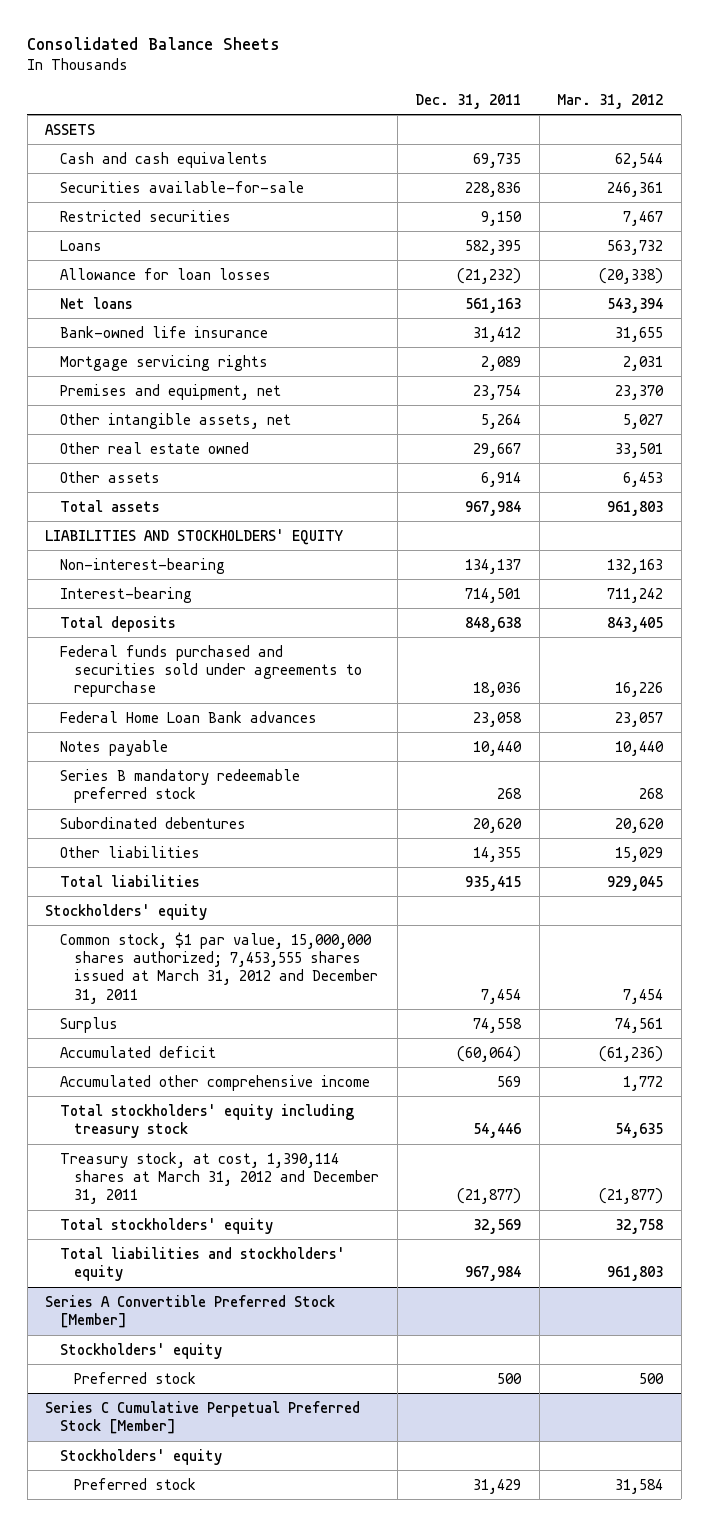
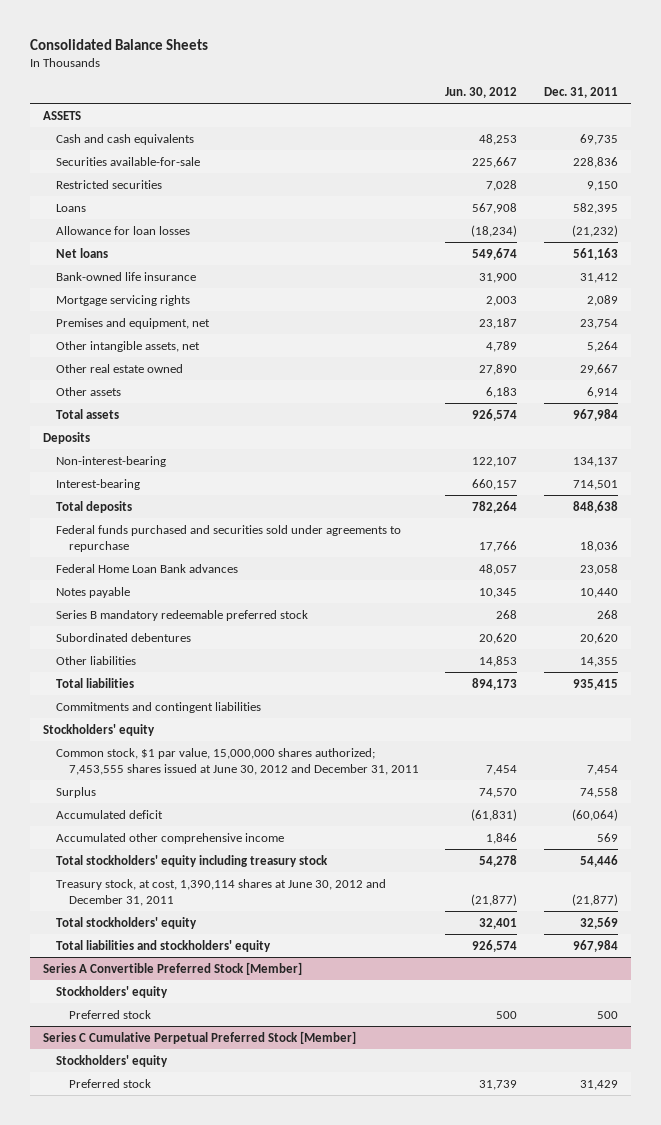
[557,93,664,109] Mar. 31, 2012 -> none
none -> [445,86,518,98] Jun. 30, 2012
[45,528,344,545] LIABILITIES AND STOCKHOLDERS' EQUITY -> none
none -> [43,431,91,444] Deposits
none -> [56,701,262,713] Commitments and contingent liabilities
[59,931,379,1004] Common stock, $1 par value, 15,000,000 shares authorized; 7,453,555 shares issued at March 31, 2012 and December 31, 2011 -> [56,747,420,775] Common stock, $1 par value, 15,000,000 shares authorized; 7,453,555 shares issued at June 30, 2012 and December 31, 2011
[59,1151,380,1205] Treasury stock, at cost, 1,390,114 shares at March 31, 2012 and December 31, 2011 -> [56,878,387,906] Treasury stock, at cost, 1,390,114 shares at June 30, 2012 and December 31, 2011

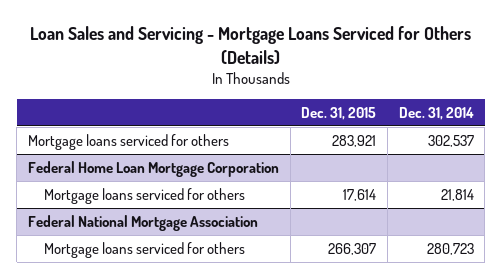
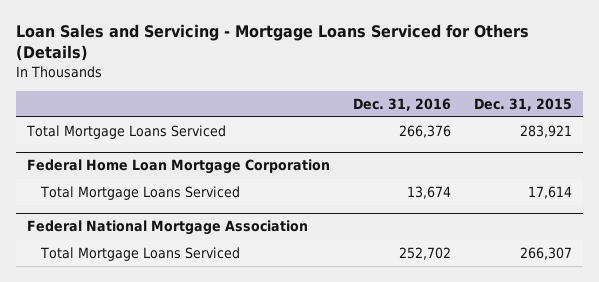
[398,106,474,120] Dec. 31, 2014 -> none
none -> [352,97,451,111] Dec. 31, 2016
[27,133,229,150] Mortgage loans serviced for others -> [26,125,227,140] Total Mortgage Loans Serviced
[43,187,245,204] Mortgage loans serviced for others -> [39,186,240,201] Total Mortgage Loans Serviced
[43,241,245,258] Mortgage loans serviced for others -> [39,247,240,262] Total Mortgage Loans Serviced

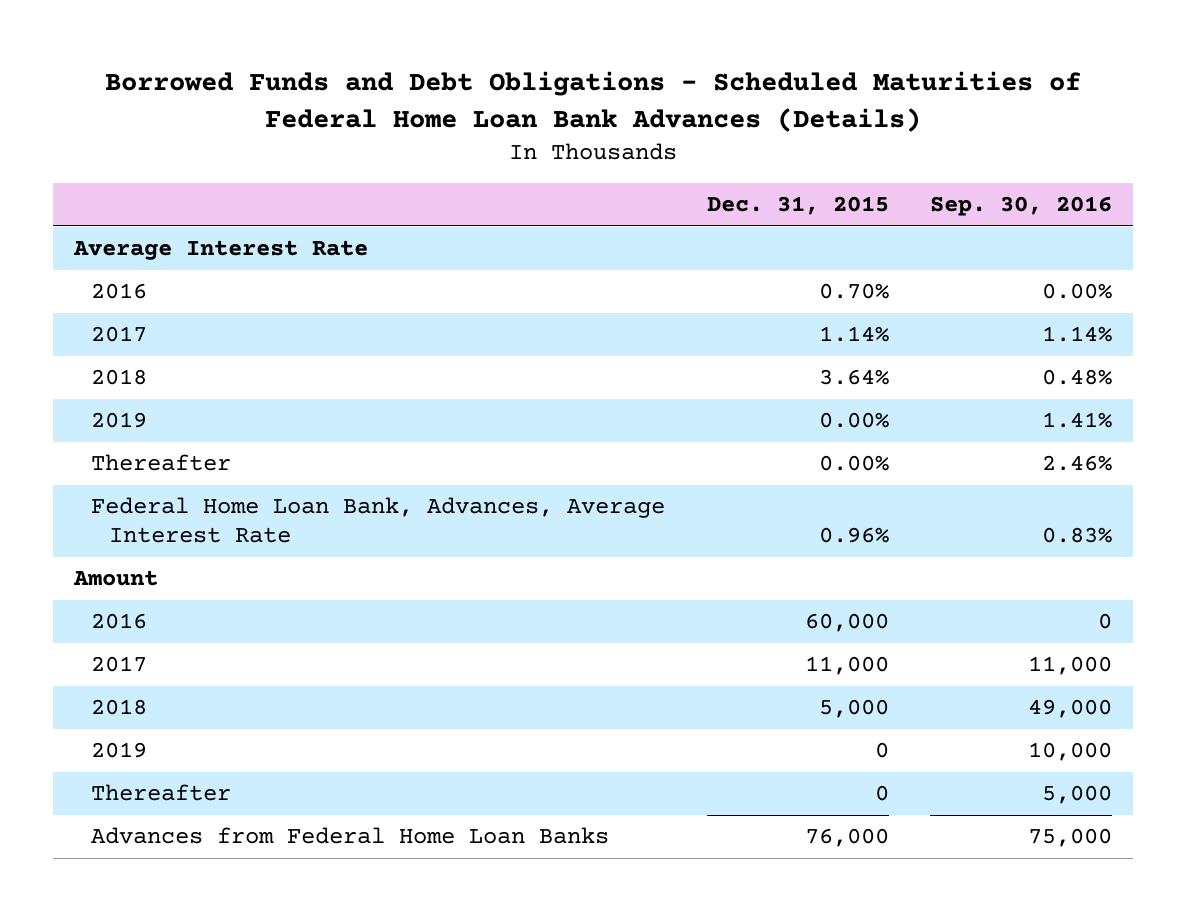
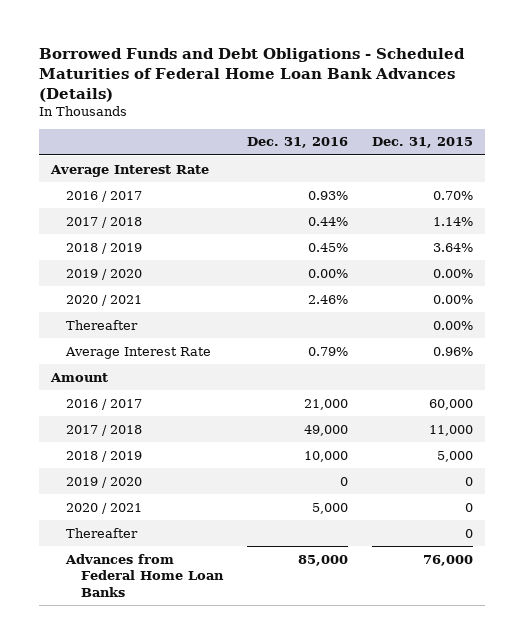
[930,196,1113,217] Sep. 30, 2016 -> none
none -> [246,137,348,149] Dec. 31, 2016
[91,283,148,300] 2016 -> [65,190,142,202] 2016 / 2017
[91,326,148,343] 2017 -> [65,216,142,228] 2017 / 2018
[91,369,148,386] 2018 -> [65,242,142,254] 2018 / 2019
[91,412,148,429] 2019 -> [65,268,142,280] 2019 / 2020
none -> [65,294,142,306] 2020 / 2021
[91,497,666,544] Federal Home Loan Bank, Advances, Average Interest Rate -> none
none -> [64,346,211,359] Average Interest Rate
[91,613,148,630] 2016 -> [65,398,142,410] 2016 / 2017
[91,656,148,673] 2017 -> [65,424,142,436] 2017 / 2018
[91,699,148,716] 2018 -> [65,450,142,462] 2018 / 2019
[91,742,148,759] 2019 -> [65,476,142,488] 2019 / 2020
none -> [65,502,142,514] 2020 / 2021

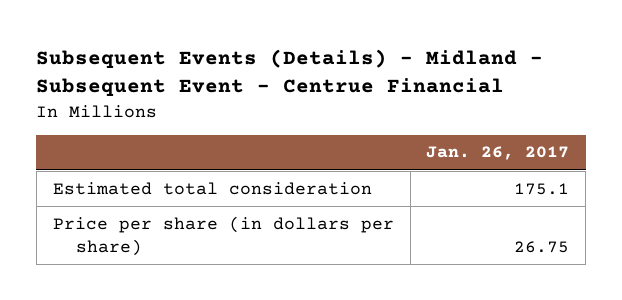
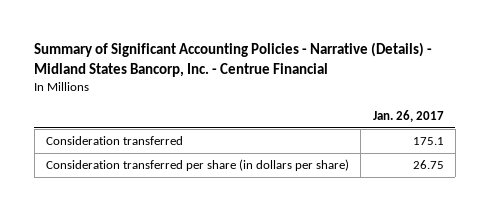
[36,49,544,97] Subsequent Events (Details) - Midland - Subsequent Event - Centrue Financial -> [34,42,433,77] Summary of Significant Accounting Policies - Narrative (Details) - Midland States Bancorp, Inc. - Centrue Financial
[52,181,372,195] Estimated total consideration -> [46,136,184,146] Consideration transferred
[52,215,394,256] Price per share (in dollars per share) -> [46,159,350,172] Consideration transferred per share (in dollars per share)

